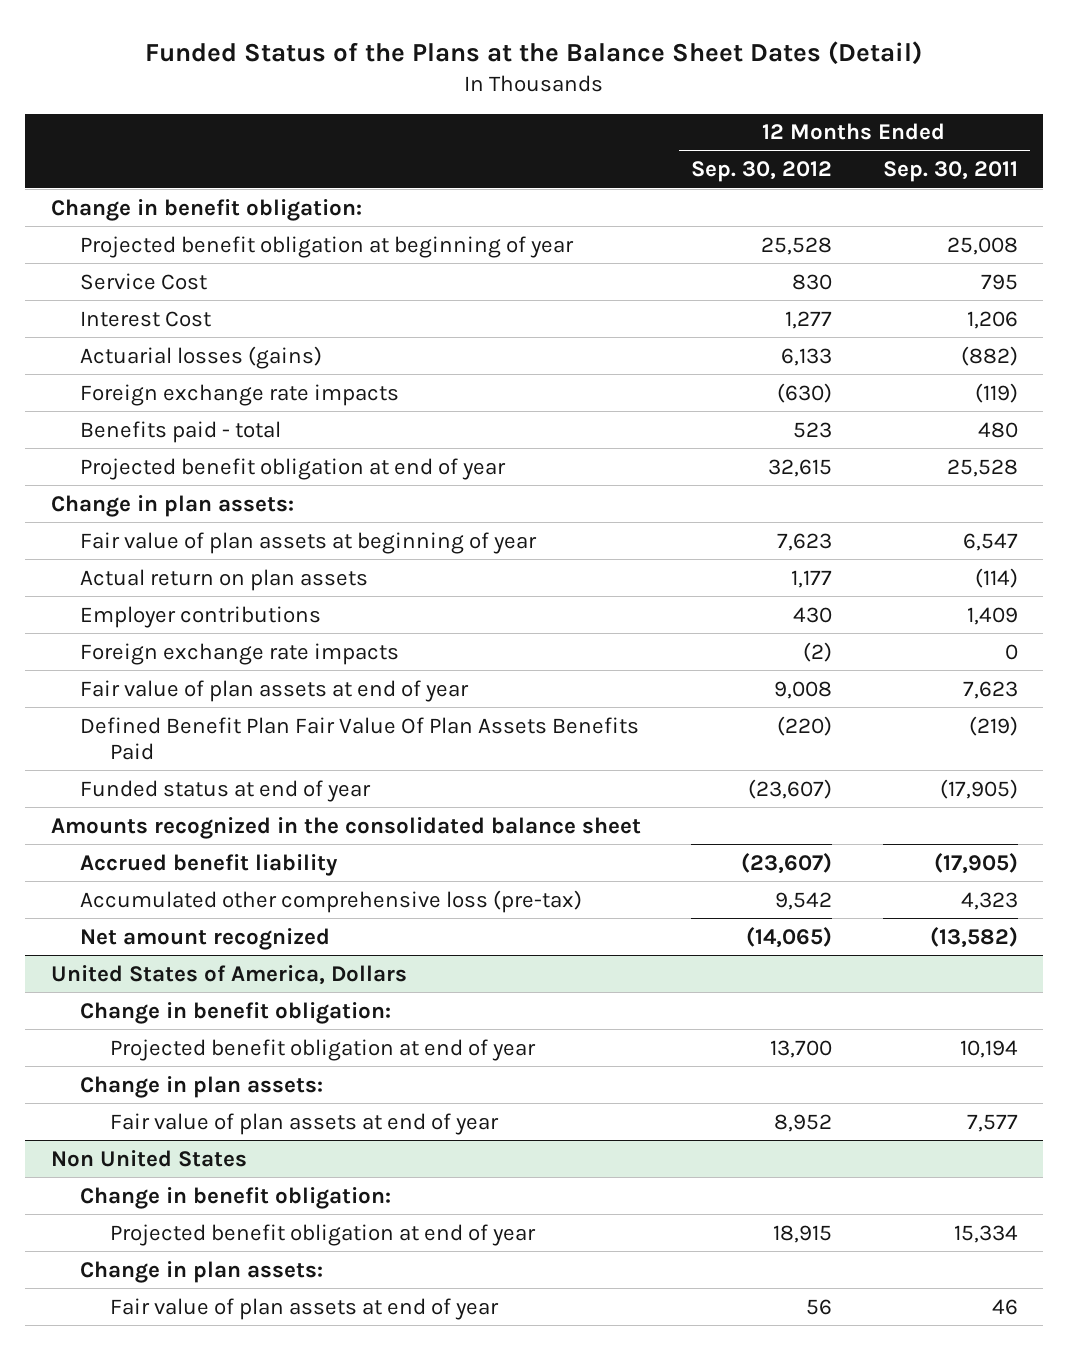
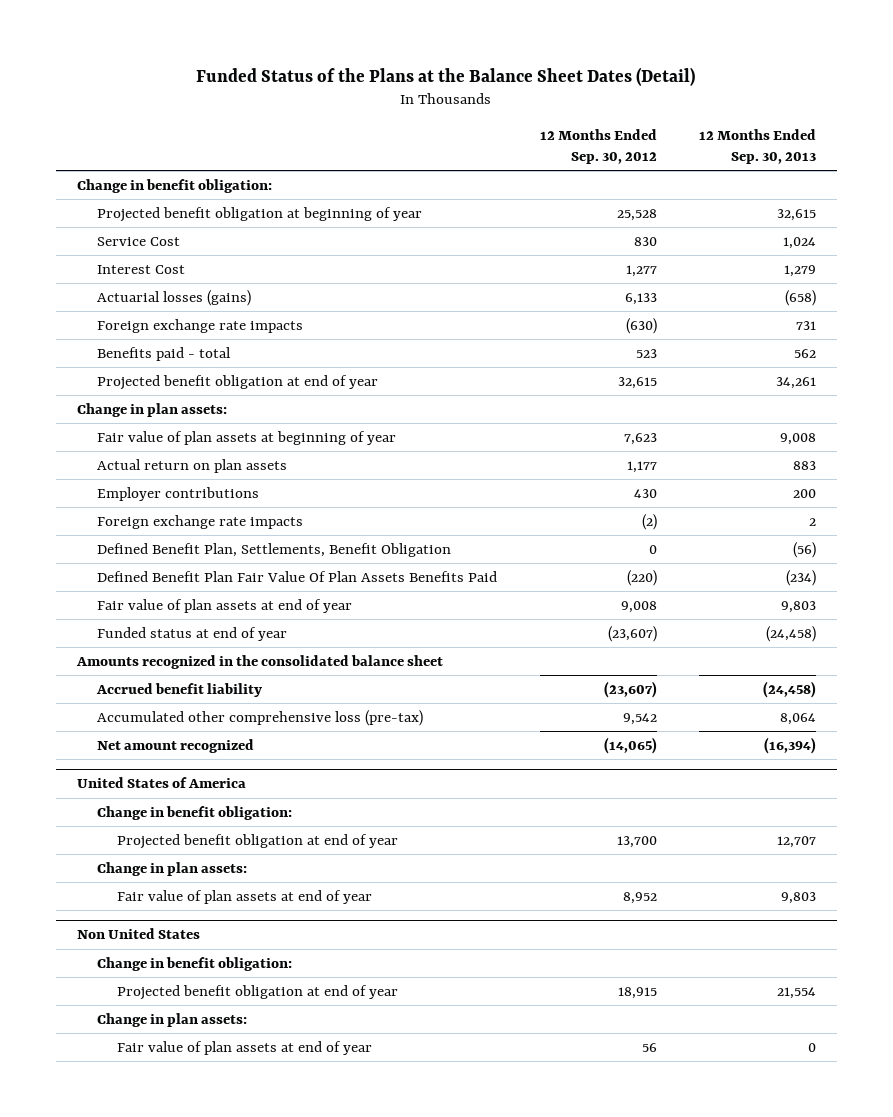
[882,161,1018,183] Sep. 30, 2011 -> none
none -> [699,129,817,165] 12 Months Ended Sep. 30, 2013
none -> [96,542,451,557] Defined Benefit Plan, Settlements, Benefit Obligation
[80,679,470,702] Fair value of plan assets at end of year -> [96,598,352,613] Fair value of plan assets at end of year
[50,964,407,985] United States of America, Dollars -> [76,777,246,789] United States of America

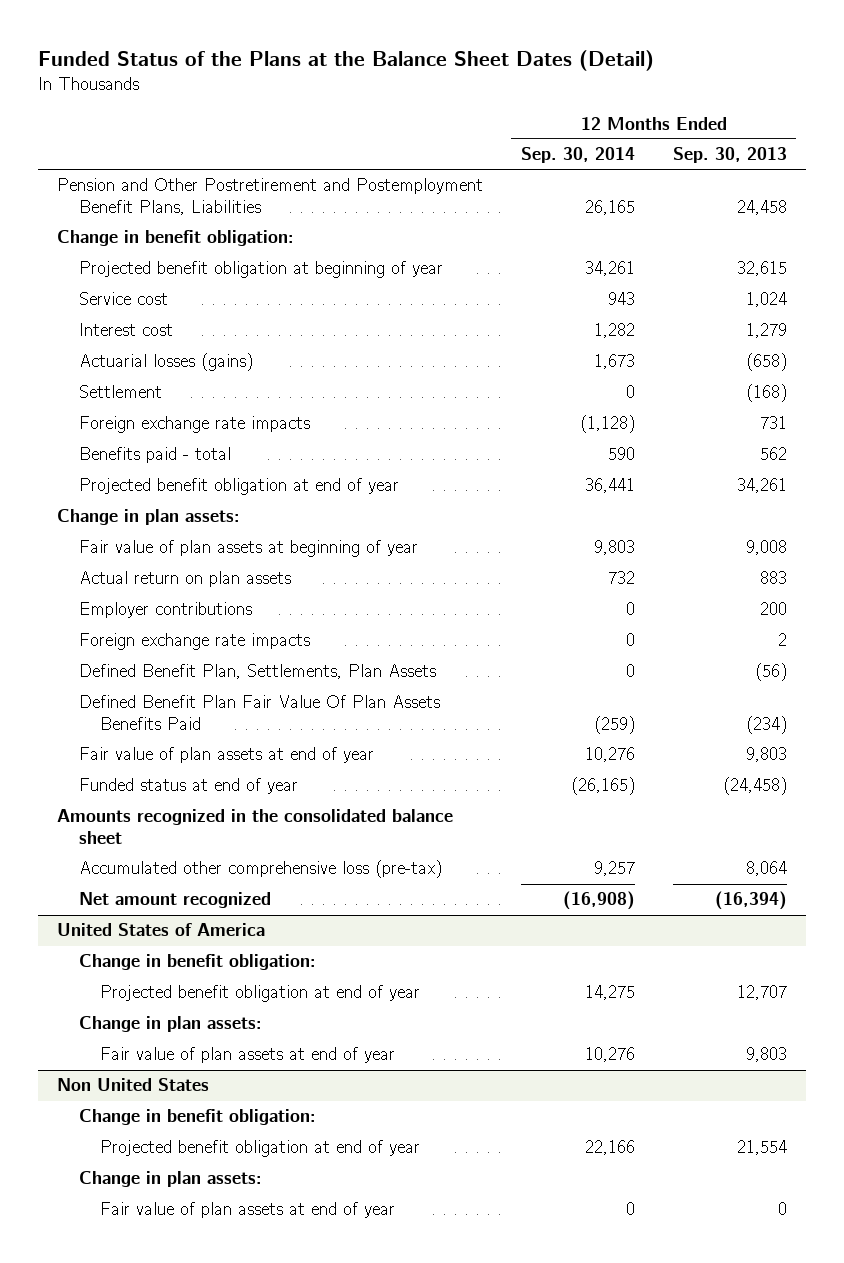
[539,129,657,165] 12 Months Ended Sep. 30, 2012 -> none
none -> [520,147,635,164] Sep. 30, 2014
none -> [56,178,483,216] Pension and Other Postretirement and Postemployment Benefit Plans, Liabilities
[96,236,180,246] Service Cost -> [78,292,168,306] Service cost
[96,264,185,274] Interest Cost -> [78,323,173,337] Interest cost
none -> [78,385,162,399] Settlement
[96,542,451,557] Defined Benefit Plan, Settlements, Benefit Obligation -> [78,664,436,680] Defined Benefit Plan, Settlements, Plan Assets
[95,682,262,697] Accrued benefit liability -> none

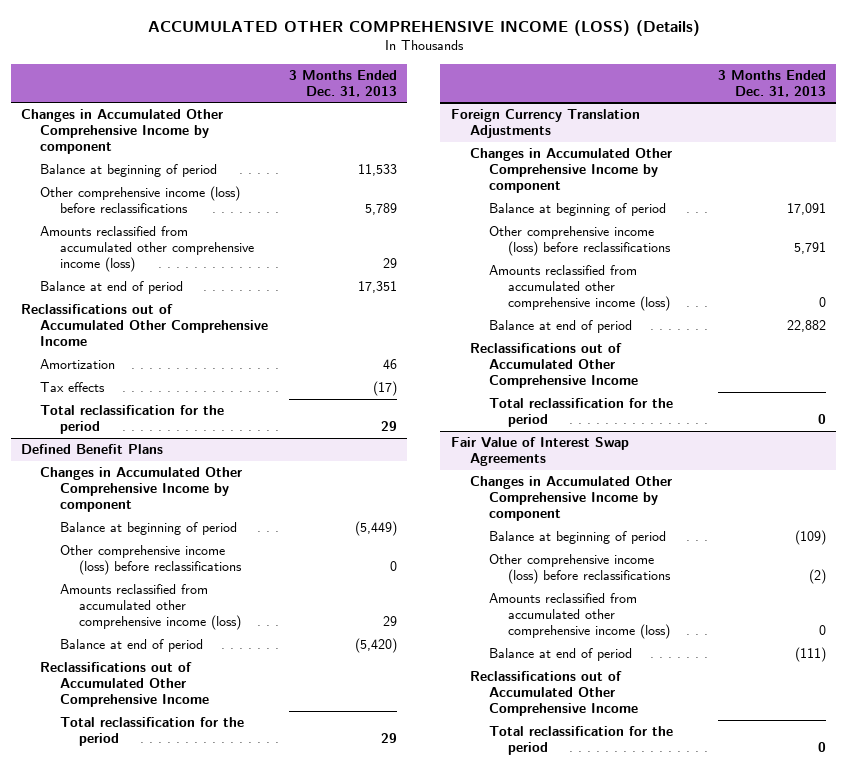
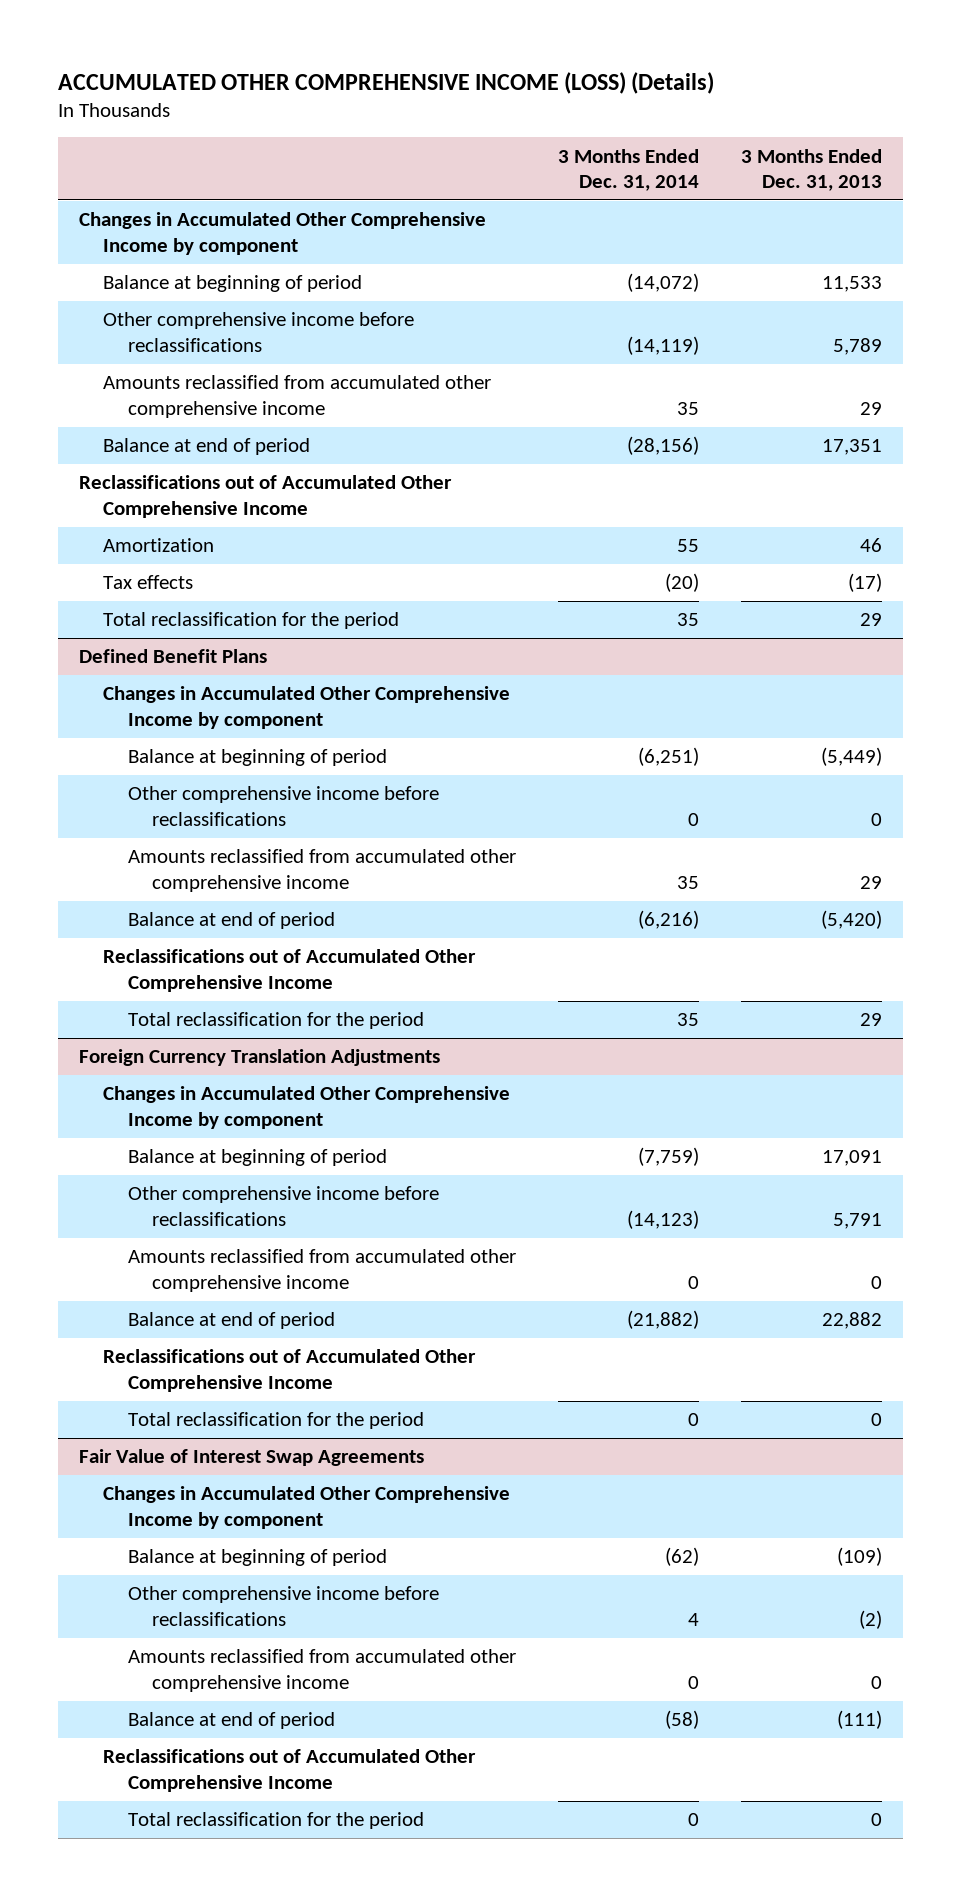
none -> [557,148,699,191] 3 Months Ended Dec. 31, 2014
[40,186,241,214] Other comprehensive income (loss) before reclassifications -> [103,312,415,352] Other comprehensive income before reclassifications
[40,226,254,273] Amounts reclassified from accumulated other comprehensive income (loss) -> [103,375,492,418] Amounts reclassified from accumulated other comprehensive income
[59,545,242,576] Other comprehensive income (loss) before reclassifications -> [127,786,439,826] Other comprehensive income before reclassifications
[59,584,241,631] Amounts reclassified from accumulated other comprehensive income (loss) -> [127,849,516,892] Amounts reclassified from accumulated other comprehensive income
[489,226,672,257] Other comprehensive income (loss) before reclassifications -> [127,1186,439,1226] Other comprehensive income before reclassifications
[489,265,671,312] Amounts reclassified from accumulated other comprehensive income (loss) -> [127,1249,516,1292] Amounts reclassified from accumulated other comprehensive income
[489,554,672,585] Other comprehensive income (loss) before reclassifications -> [127,1586,439,1626] Other comprehensive income before reclassifications
[489,593,671,640] Amounts reclassified from accumulated other comprehensive income (loss) -> [127,1649,516,1692] Amounts reclassified from accumulated other comprehensive income

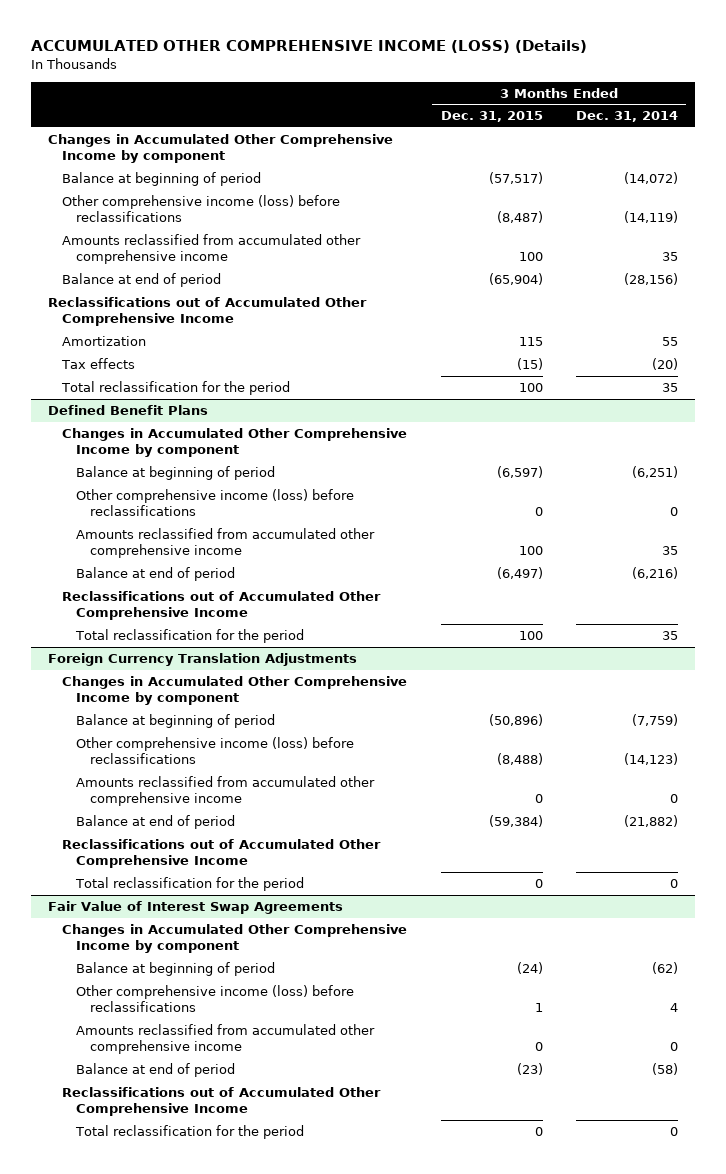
[741,148,883,191] 3 Months Ended Dec. 31, 2013 -> none
none -> [440,111,543,123] Dec. 31, 2015
[103,312,415,352] Other comprehensive income before reclassifications -> [62,194,341,223] Other comprehensive income (loss) before reclassifications
[127,786,439,826] Other comprehensive income before reclassifications -> [76,488,355,517] Other comprehensive income (loss) before reclassifications
[127,1186,439,1226] Other comprehensive income before reclassifications -> [76,736,355,765] Other comprehensive income (loss) before reclassifications
[127,1586,439,1626] Other comprehensive income before reclassifications -> [76,984,355,1013] Other comprehensive income (loss) before reclassifications

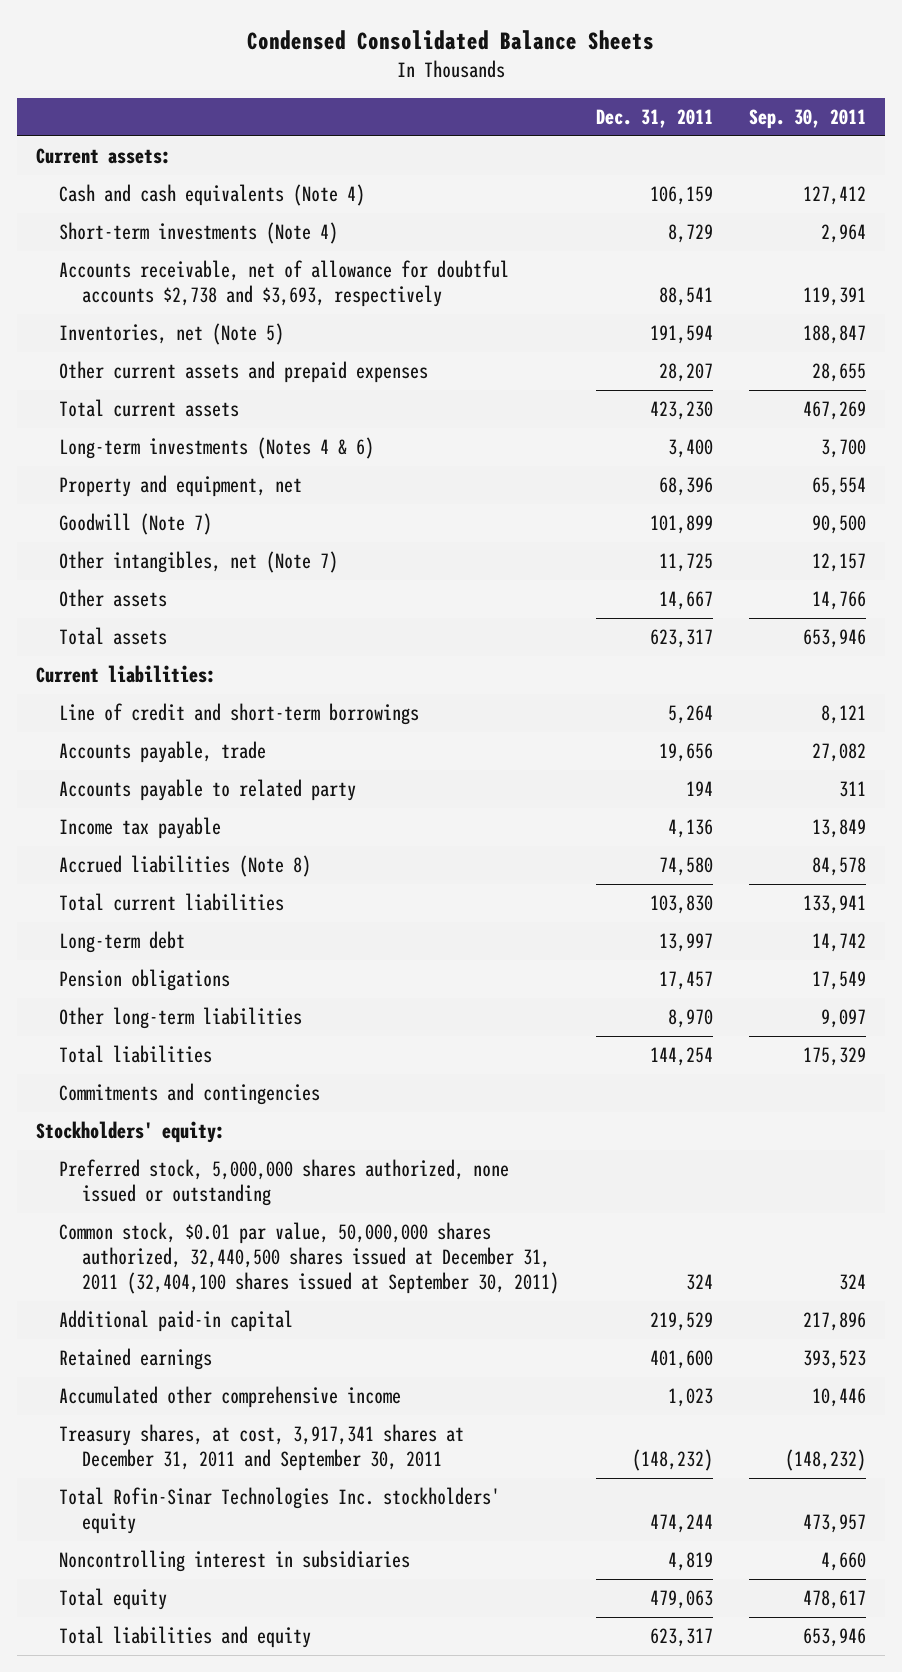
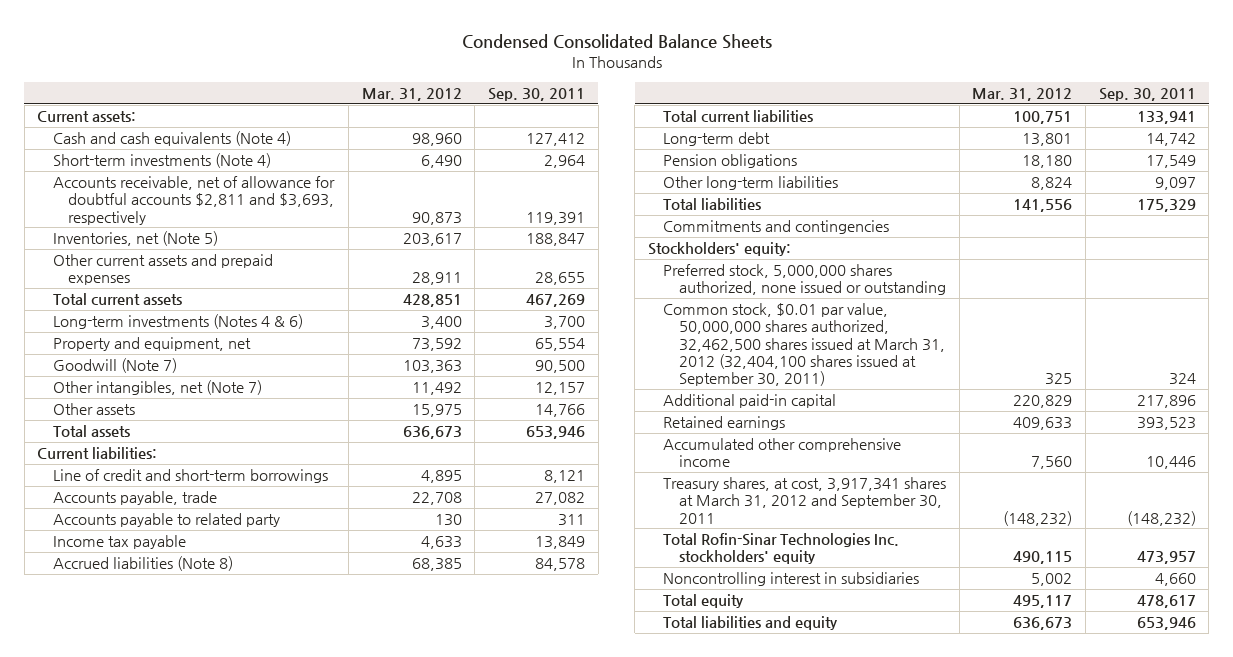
[595,109,713,129] Dec. 31, 2011 -> none
none -> [361,87,462,101] Mar. 31, 2012
[58,260,509,308] Accounts receivable, net of allowance for doubtful accounts $2,738 and $3,693, respectively -> [52,176,335,225] Accounts receivable, net of allowance for doubtful accounts $2,811 and $3,693, respectively
[58,1222,559,1295] Common stock, $0.01 par value, 50,000,000 shares authorized, 32,440,500 shares issued at December 31, 2011 (32,404,100 shares issued at September 30, 2011) -> [663,303,945,387] Common stock, $0.01 par value, 50,000,000 shares authorized, 32,462,500 shares issued at March 31, 2012 (32,404,100 shares issued at September 30, 2011)
[58,1424,464,1472] Treasury shares, at cost, 3,917,341 shares at December 31, 2011 and September 30, 2011 -> [663,477,947,524] Treasury shares, at cost, 3,917,341 shares at March 31, 2012 and September 30, 2011

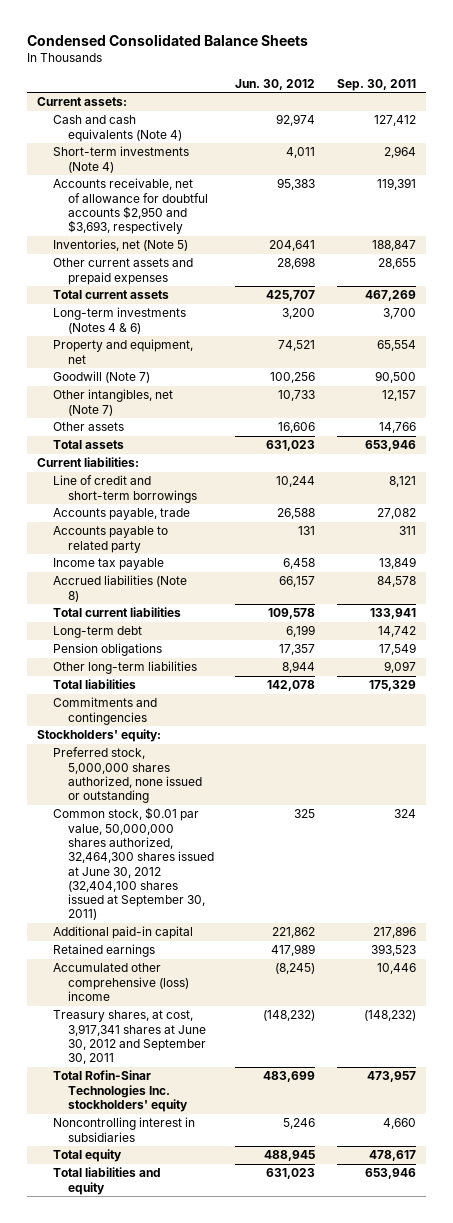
[361,87,462,101] Mar. 31, 2012 -> none
none -> [235,78,316,90] Jun. 30, 2012
[52,176,335,225] Accounts receivable, net of allowance for doubtful accounts $2,811 and $3,693, respectively -> [52,178,209,235] Accounts receivable, net of allowance for doubtful accounts $2,950 and $3,693, respectively
[663,303,945,387] Common stock, $0.01 par value, 50,000,000 shares authorized, 32,462,500 shares issued at March 31, 2012 (32,404,100 shares issued at September 30, 2011) -> [52,807,215,921] Common stock, $0.01 par value, 50,000,000 shares authorized, 32,464,300 shares issued at June 30, 2012 (32,404,100 shares issued at September 30, 2011)
[663,438,902,468] Accumulated other comprehensive income -> [52,963,190,1001] Accumulated other comprehensive (loss) income
[663,477,947,524] Treasury shares, at cost, 3,917,341 shares at March 31, 2012 and September 30, 2011 -> [52,1010,207,1065] Treasury shares, at cost, 3,917,341 shares at June 30, 2012 and September 30, 2011

